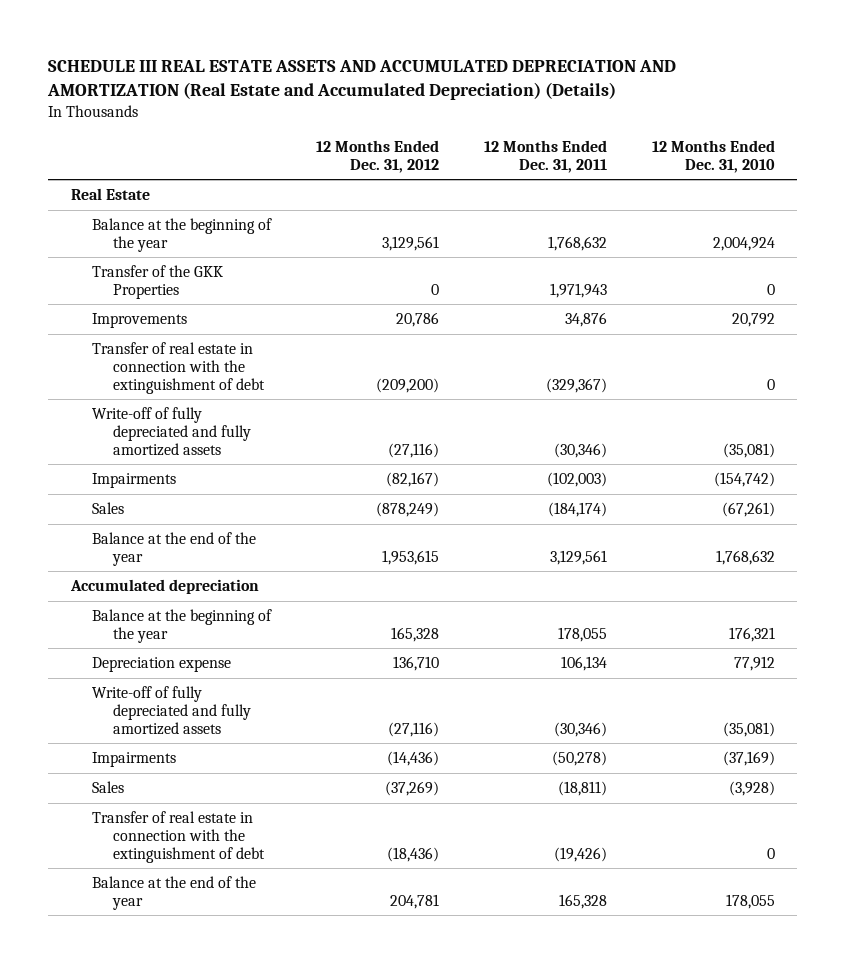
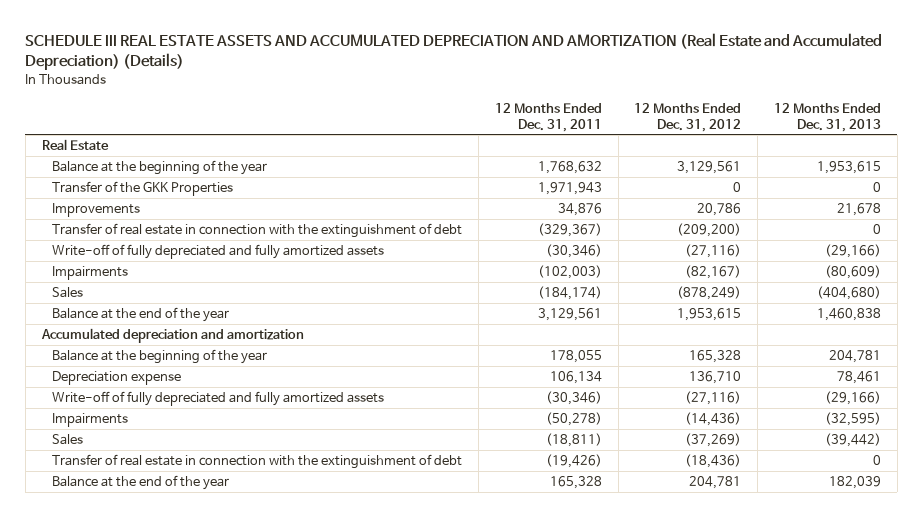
[651,139,775,173] 12 Months Ended Dec. 31, 2010 -> none
none -> [774,102,882,132] 12 Months Ended Dec. 31, 2013
[69,579,259,595] Accumulated depreciation -> [40,328,304,344] Accumulated depreciation and amortization

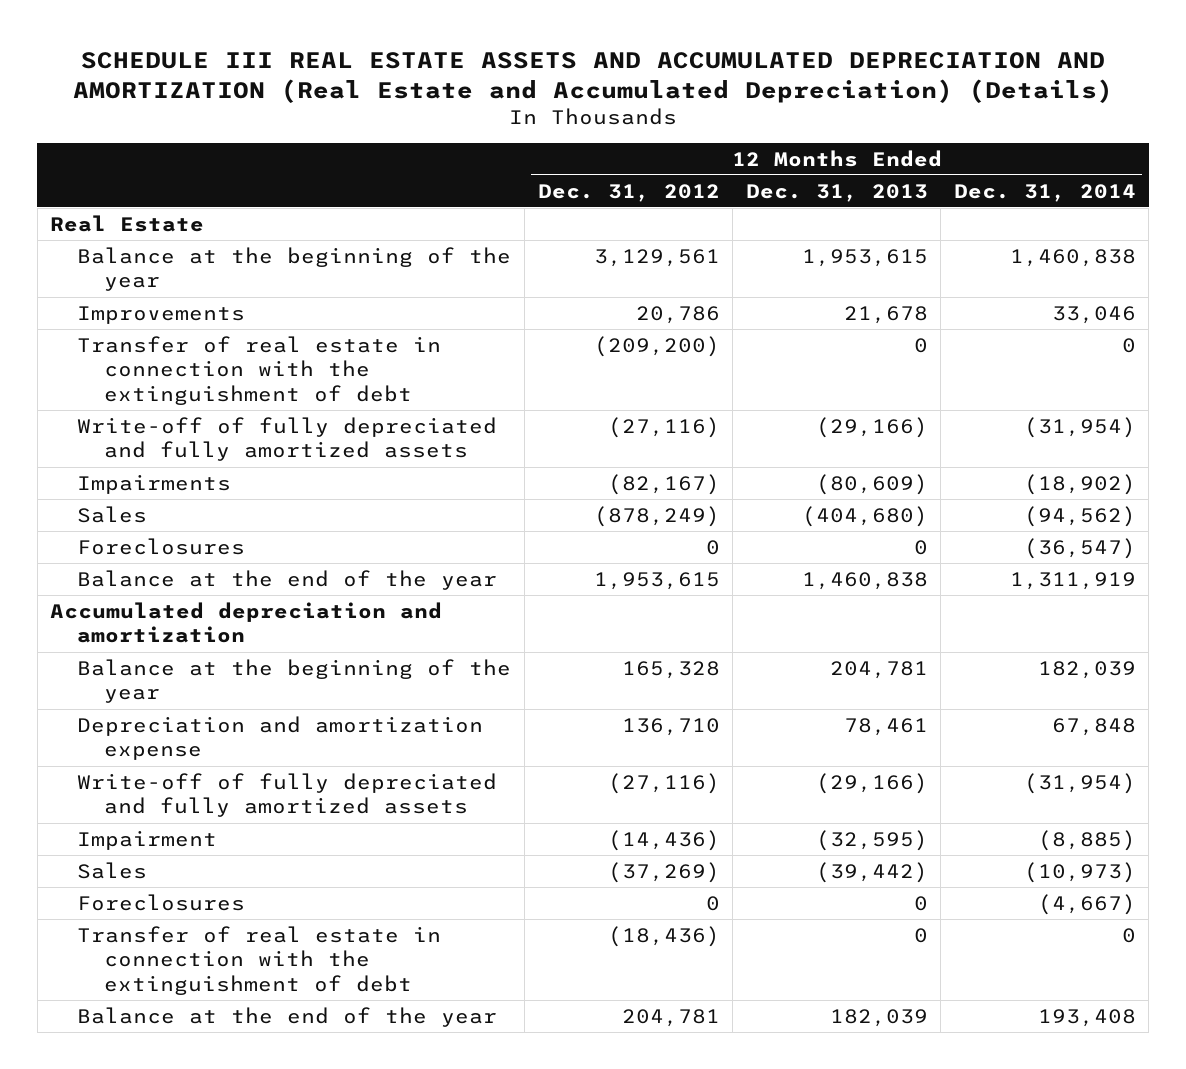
[494,102,602,132] 12 Months Ended Dec. 31, 2011 -> none
none -> [953,183,1136,202] Dec. 31, 2014
[52,181,234,197] Transfer of the GKK Properties -> none
none -> [77,537,246,555] Foreclosures
[52,371,182,386] Depreciation expense -> [77,715,484,761] Depreciation and amortization expense
[52,413,129,428] Impairments -> [77,829,218,850] Impairment
none -> [77,893,246,911] Foreclosures

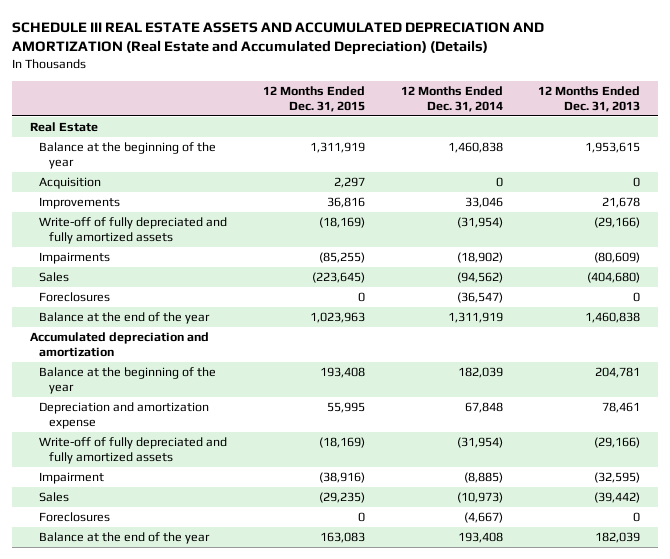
[537,183,720,202] Dec. 31, 2012 -> none
none -> [262,85,365,112] 12 Months Ended Dec. 31, 2015
none -> [39,176,102,189] Acquisition
[77,335,442,406] Transfer of real estate in connection with the extinguishment of debt -> none
[77,925,442,996] Transfer of real estate in connection with the extinguishment of debt -> none

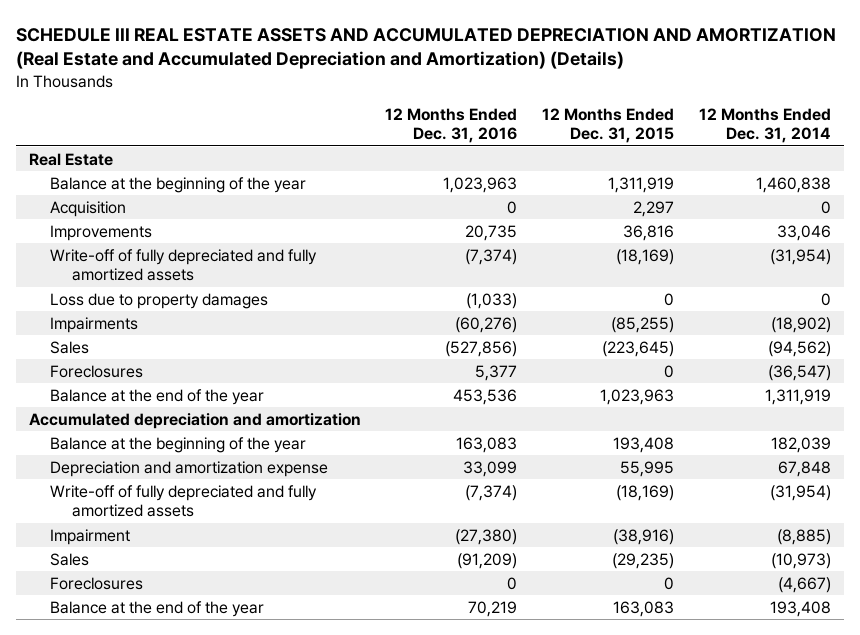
[12,21,545,56] SCHEDULE III REAL ESTATE ASSETS AND ACCUMULATED DEPRECIATION AND AMORTIZATION (Real Estate and Accumulated Depreciation) (Details) -> [16,27,837,70] SCHEDULE III REAL ESTATE ASSETS AND ACCUMULATED DEPRECIATION AND AMORTIZATION (Real Estate and Accumulated Depreciation and Amortization) (Details)
[538,85,641,112] 12 Months Ended Dec. 31, 2013 -> none
none -> [385,108,518,144] 12 Months Ended Dec. 31, 2016
none -> [50,292,269,309] Loss due to property damages

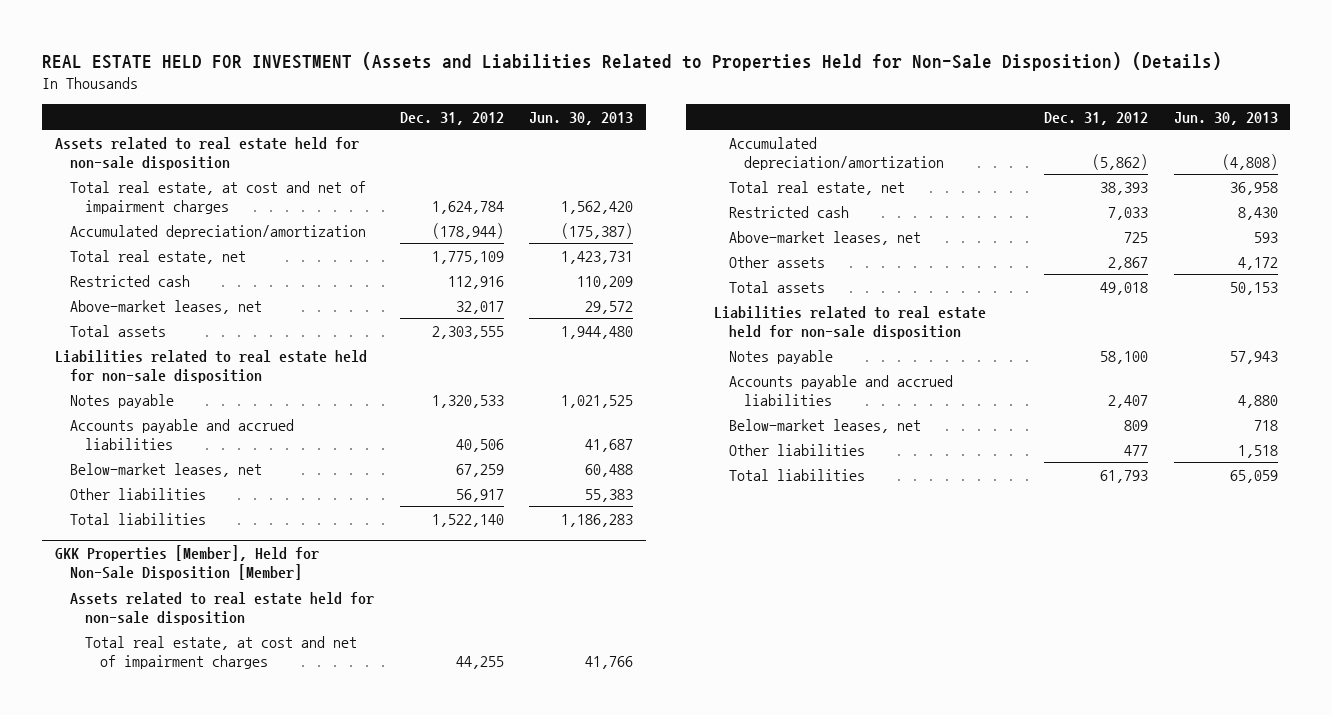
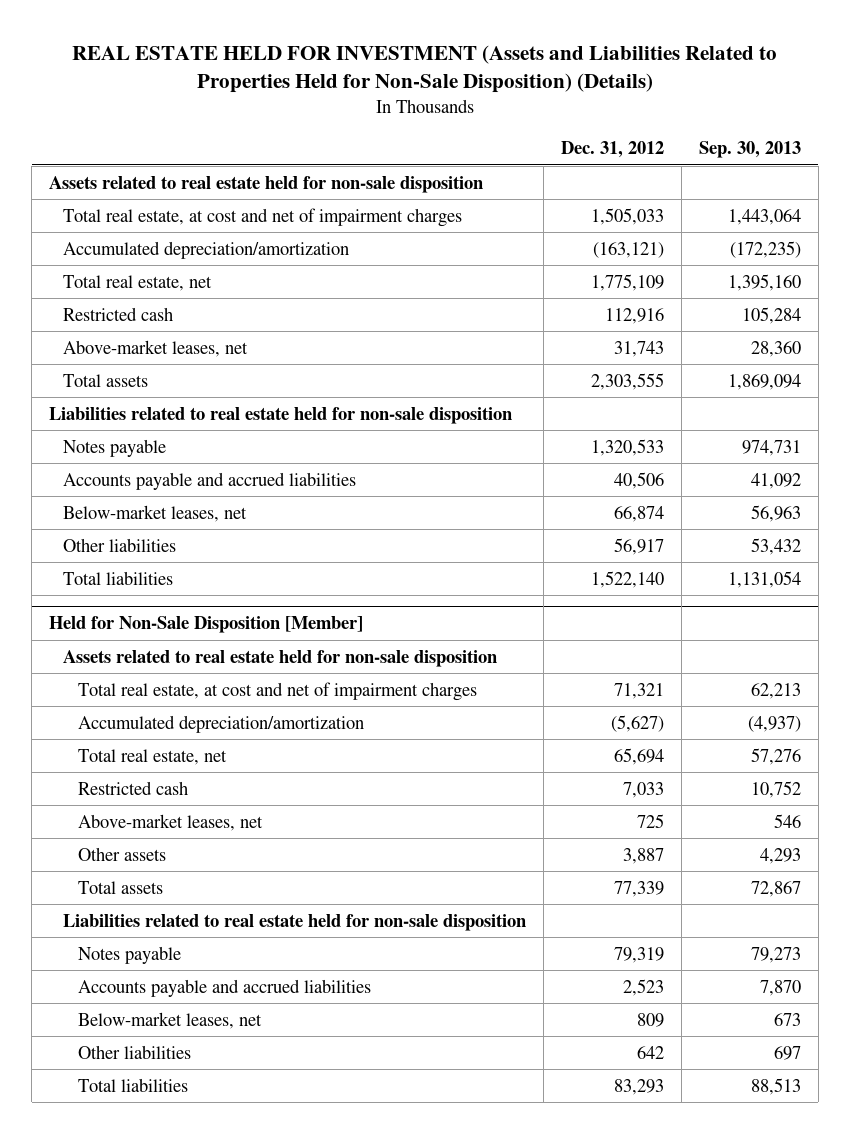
[529,111,634,125] Jun. 30, 2013 -> none
none -> [698,140,801,158] Sep. 30, 2013
[431,200,504,214] 1,624,784 -> [591,207,665,225] 1,505,033
[431,222,504,239] (178,944) -> [593,241,665,258] (163,121)
[455,300,504,314] 32,017 -> [614,340,665,357] 31,743
[455,463,504,477] 67,259 -> [614,505,665,522] 66,874
[54,545,319,581] GKK Properties [Member], Held for Non-Sale Disposition [Member] -> [49,616,364,634] Held for Non-Sale Disposition [Member]
[455,655,504,669] 44,255 -> [614,682,665,699] 71,321
[1091,153,1148,170] (5,862) -> [611,714,665,732] (5,627)
[1099,181,1148,195] 38,393 -> [614,747,665,765] 65,694
[1107,256,1148,270] 2,867 -> [623,847,665,864] 3,887
[1099,281,1148,295] 49,018 -> [614,880,665,897] 77,339
[1099,350,1148,364] 58,100 -> [614,946,665,963] 79,319
[1107,394,1148,408] 2,407 -> [623,978,665,996] 2,523
[1123,444,1148,456] 477 -> [637,1045,665,1059] 642
[1099,469,1148,483] 61,793 -> [614,1078,665,1095] 83,293

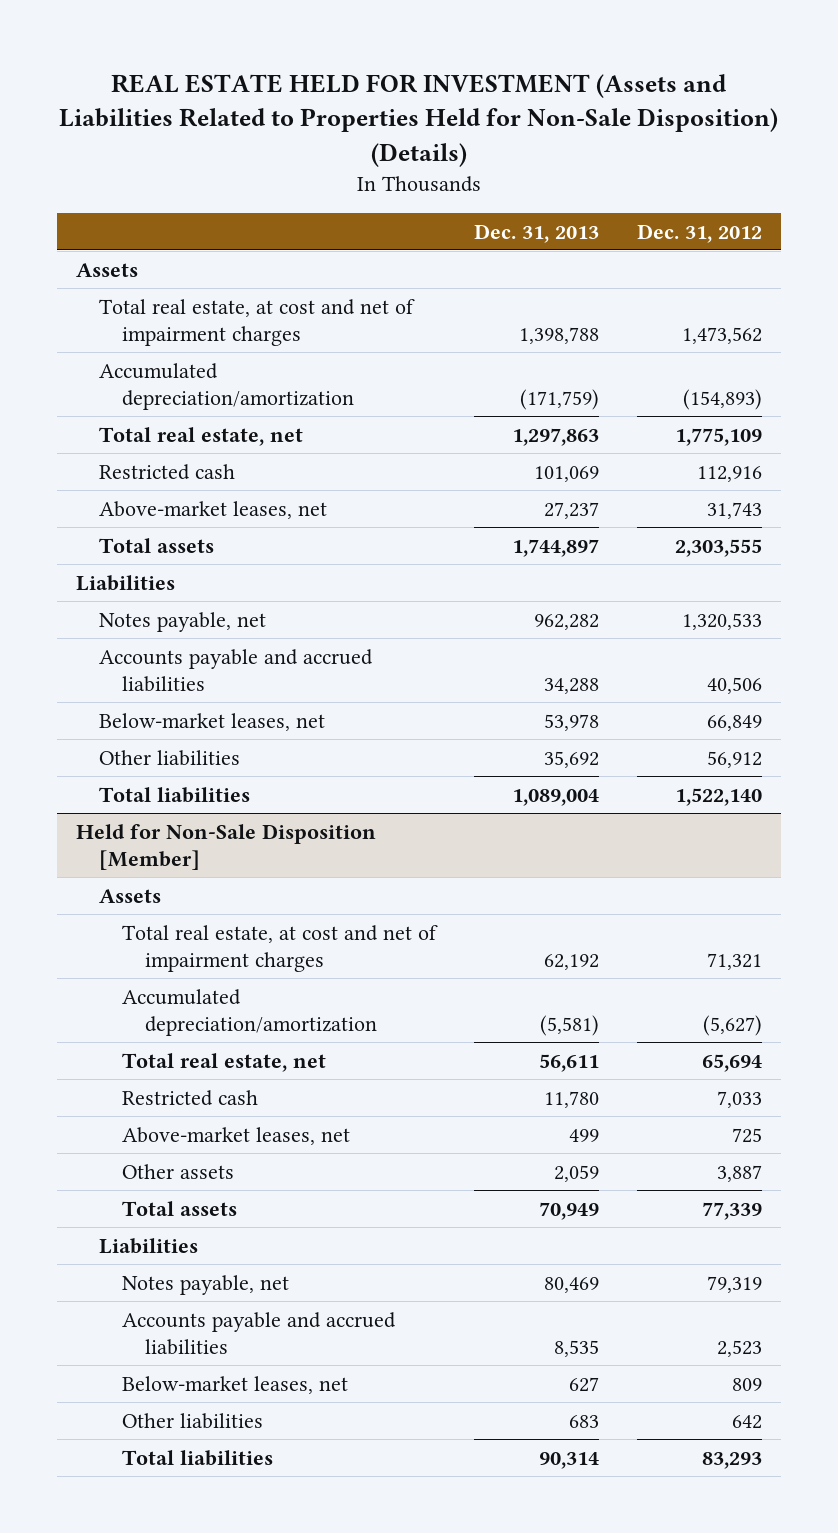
[698,140,801,158] Sep. 30, 2013 -> none
none -> [473,223,599,243] Dec. 31, 2013
[49,175,484,193] Assets related to real estate held for non-sale disposition -> [76,262,139,277] Assets
[591,207,665,225] 1,505,033 -> [681,326,762,344] 1,473,562
[593,241,665,258] (163,121) -> [682,388,762,410] (154,893)
[49,406,513,424] Liabilities related to real estate held for non-sale disposition -> [76,574,176,591] Liabilities
[63,438,167,457] Notes payable -> [99,611,267,632] Notes payable, net
[614,505,665,522] 66,874 -> [706,714,762,731] 66,849
[614,537,665,555] 56,917 -> [706,750,762,768] 56,912
[63,649,498,667] Assets related to real estate held for non-sale disposition -> [99,888,162,903] Assets
[63,913,527,931] Liabilities related to real estate held for non-sale disposition -> [99,1237,199,1254] Liabilities
[77,945,181,964] Notes payable -> [122,1274,290,1295] Notes payable, net

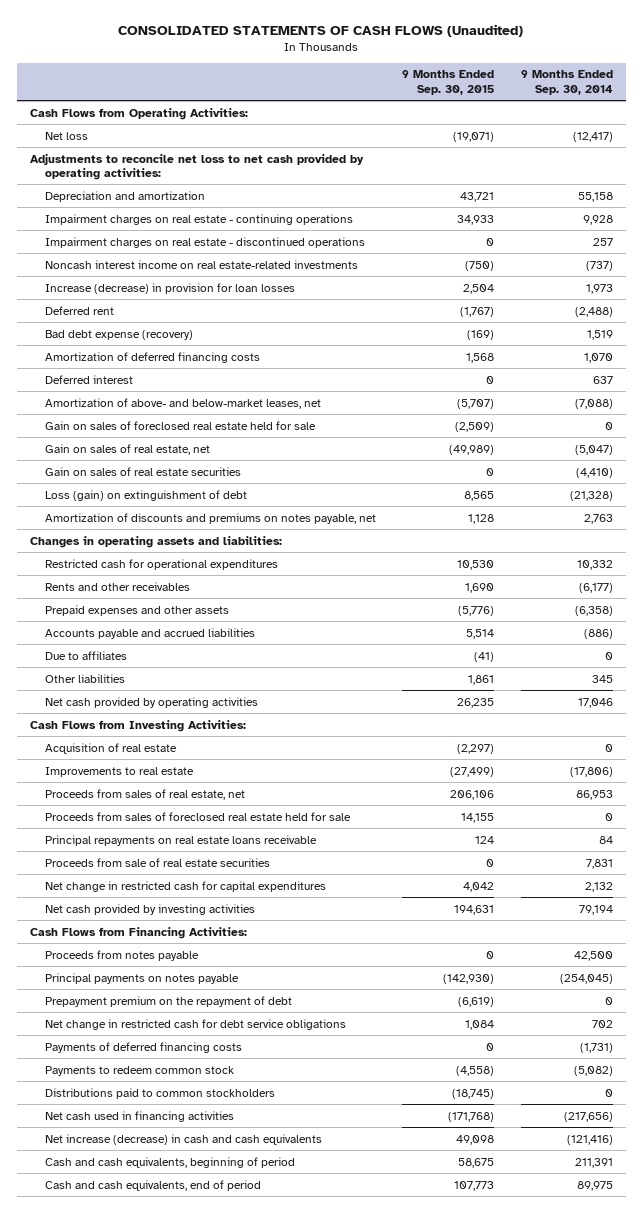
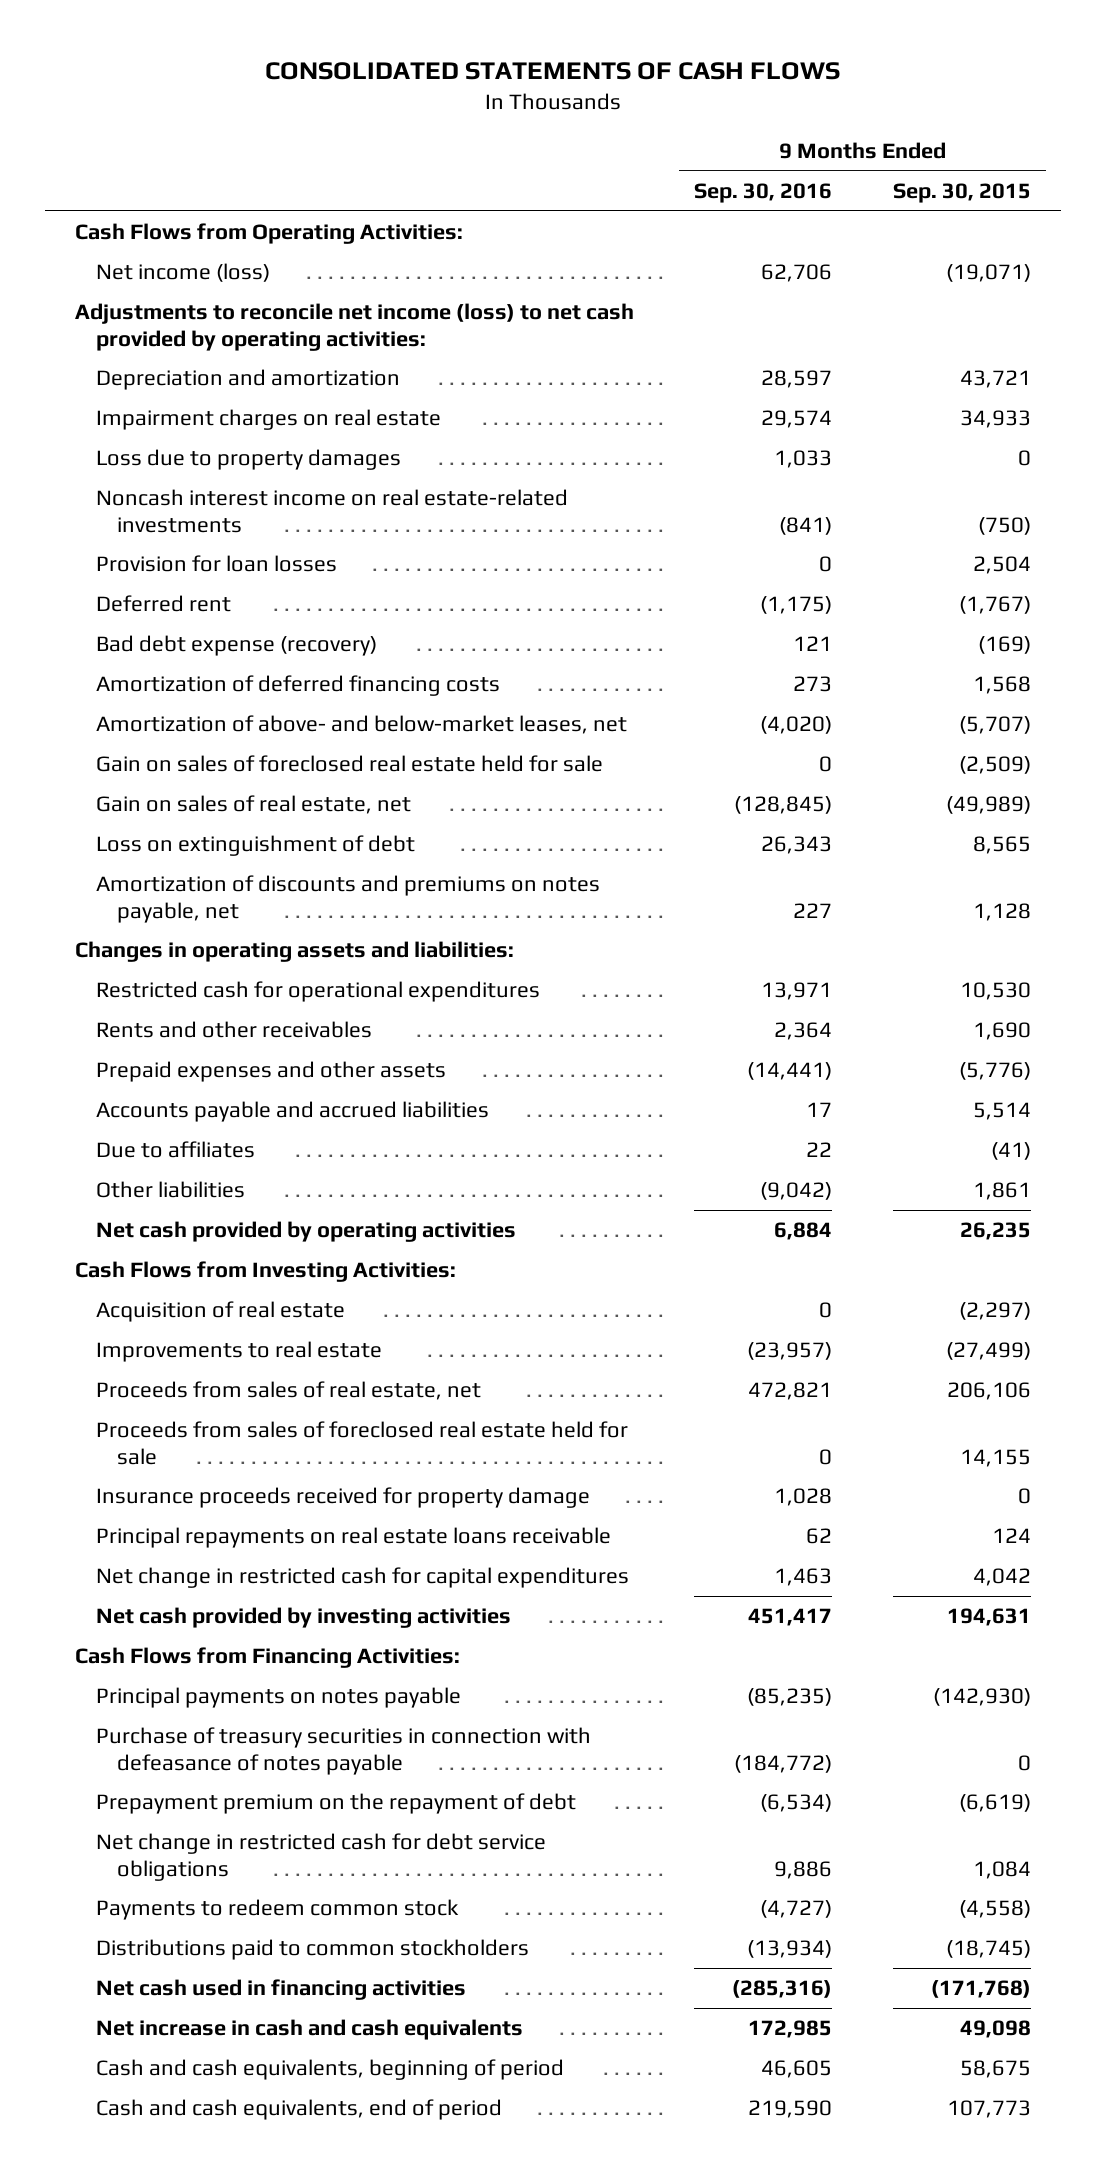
[118,24,524,38] CONSOLIDATED STATEMENTS OF CASH FLOWS (Unaudited) -> [264,62,840,81] CONSOLIDATED STATEMENTS OF CASH FLOWS
[520,70,613,95] 9 Months Ended Sep. 30, 2014 -> none
none -> [694,182,833,203] Sep. 30, 2016
[44,131,88,140] Net loss -> [96,263,271,283] Net income (loss)
[29,153,364,180] Adjustments to reconcile net loss to net cash provided by operating activities: -> [75,303,635,351] Adjustments to reconcile net income (loss) to net cash provided by operating activities:
[44,236,365,248] Impairment charges on real estate - discontinued operations -> none
[44,213,353,225] Impairment charges on real estate - continuing operations -> [96,409,442,431] Impairment charges on real estate
none -> [96,449,402,471] Loss due to property damages
[44,282,295,294] Increase (decrease) in provision for loan losses -> [96,555,338,573] Provision for loan losses
[44,374,133,384] Deferred interest -> none
[44,466,241,476] Gain on sales of real estate securities -> none
[44,489,247,501] Loss (gain) on extinguishment of debt -> [96,835,416,857] Loss on extinguishment of debt
none -> [96,1487,591,1509] Insurance proceeds received for property damage
[44,857,270,867] Proceeds from sale of real estate securities -> none
[44,949,199,961] Proceeds from notes payable -> none
none -> [96,1727,592,1775] Purchase of treasury securities in connection with defeasance of notes payable
[44,1041,242,1053] Payments of deferred financing costs -> none
[44,1133,322,1145] Net increase (decrease) in cash and cash equivalents -> [96,2019,524,2041] Net increase in cash and cash equivalents

